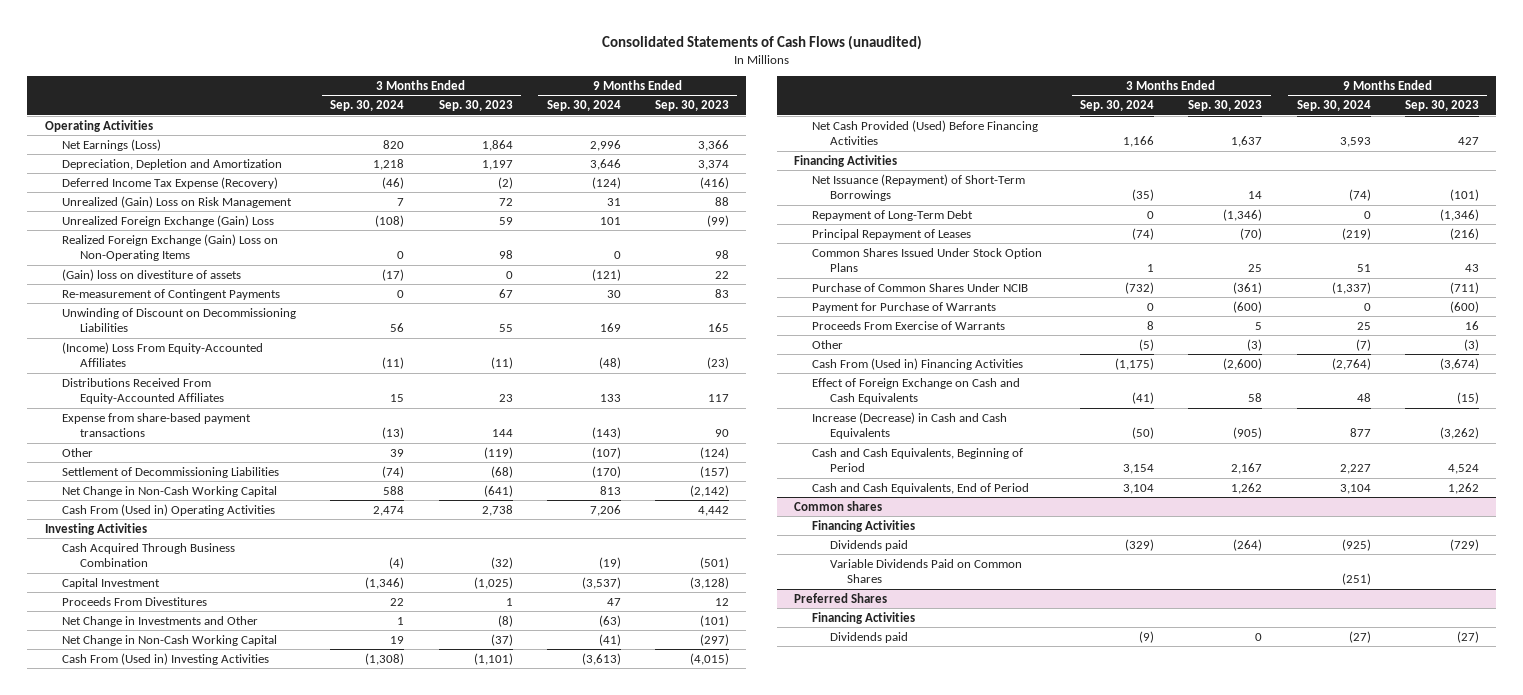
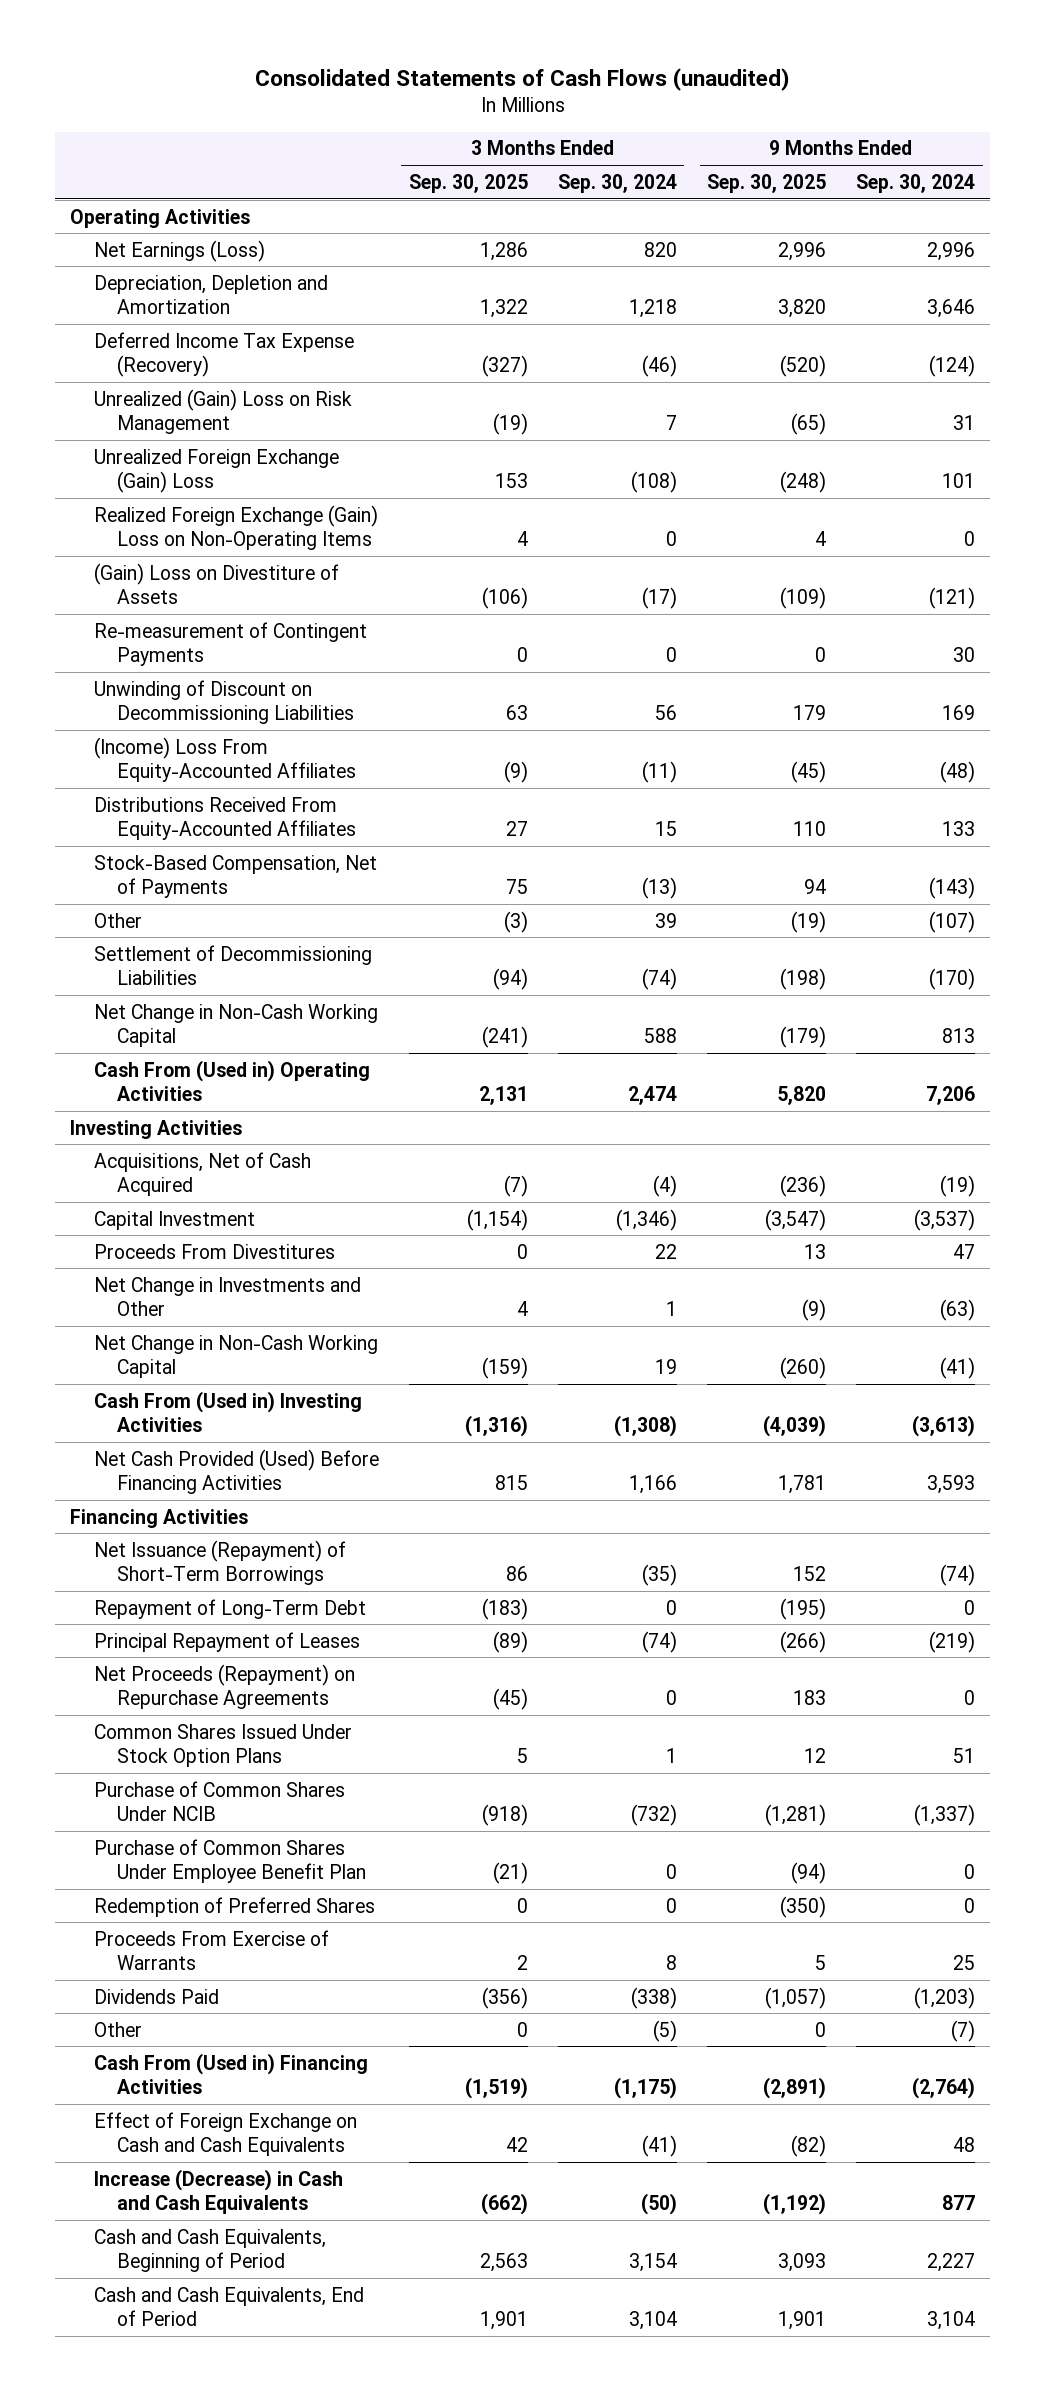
[438,100,513,112] Sep. 30, 2023 -> none
[654,100,729,112] Sep. 30, 2023 -> none
none -> [408,173,528,193] Sep. 30, 2025
none -> [707,173,827,193] Sep. 30, 2025
[62,268,242,281] (Gain) loss on divestiture of assets -> [93,562,339,605] (Gain) Loss on Divestiture of Assets
[62,412,252,438] Expense from share-based payment transactions -> [93,854,377,899] Stock-Based Compensation, Net of Payments
[62,542,236,568] Cash Acquired Through Business Combination -> [93,1151,311,1197] Acquisitions, Net of Cash Acquired
none -> [93,1663,355,1710] Net Proceeds (Repayment) on Repurchase Agreements
[812,301,997,313] Payment for Purchase of Warrants -> none
none -> [93,1838,367,1884] Purchase of Common Shares Under Employee Benefit Plan
none -> [93,1896,375,1917] Redemption of Preferred Shares
none -> [93,1988,219,2004] Dividends Paid
[794,500,883,511] Common shares -> none
[812,519,916,532] Financing Activities -> none
[829,539,908,551] Dividends paid -> none
[829,558,1022,584] Variable Dividends Paid on Common Shares -> none
[794,592,888,603] Preferred Shares -> none
[812,611,916,624] Financing Activities -> none
[829,631,908,643] Dividends paid -> none

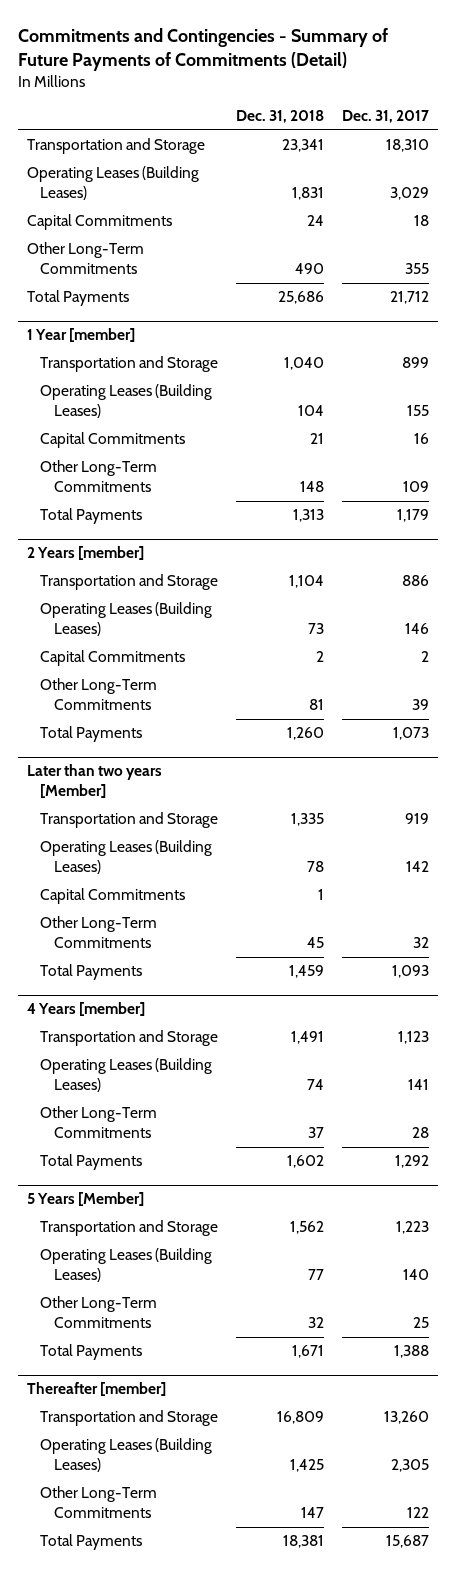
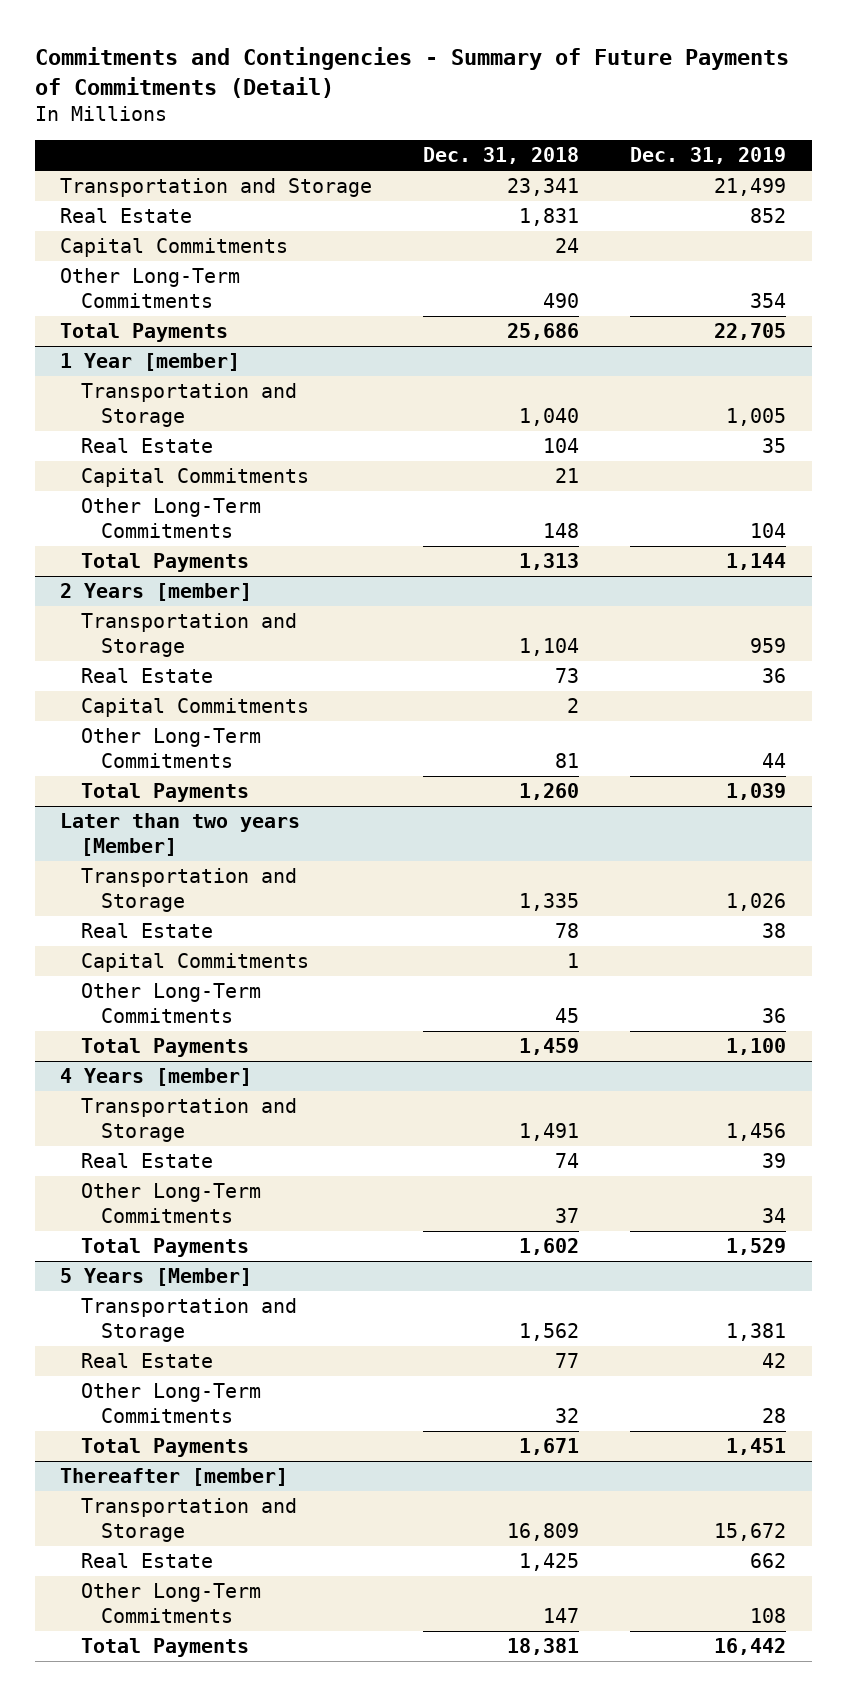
[342,110,430,124] Dec. 31, 2017 -> none
none -> [630,147,787,165] Dec. 31, 2019
[26,166,199,201] Operating Leases (Building Leases) -> [60,208,193,224] Real Estate
[40,384,213,419] Operating Leases (Building Leases) -> none
none -> [80,438,213,454] Real Estate
[40,602,213,637] Operating Leases (Building Leases) -> none
none -> [80,668,213,684] Real Estate
[40,840,213,875] Operating Leases (Building Leases) -> none
none -> [80,923,213,939] Real Estate
[40,1058,213,1093] Operating Leases (Building Leases) -> none
none -> [80,1153,213,1169] Real Estate
[40,1248,213,1283] Operating Leases (Building Leases) -> none
none -> [80,1353,213,1369] Real Estate
[40,1438,213,1473] Operating Leases (Building Leases) -> [80,1553,213,1569] Real Estate

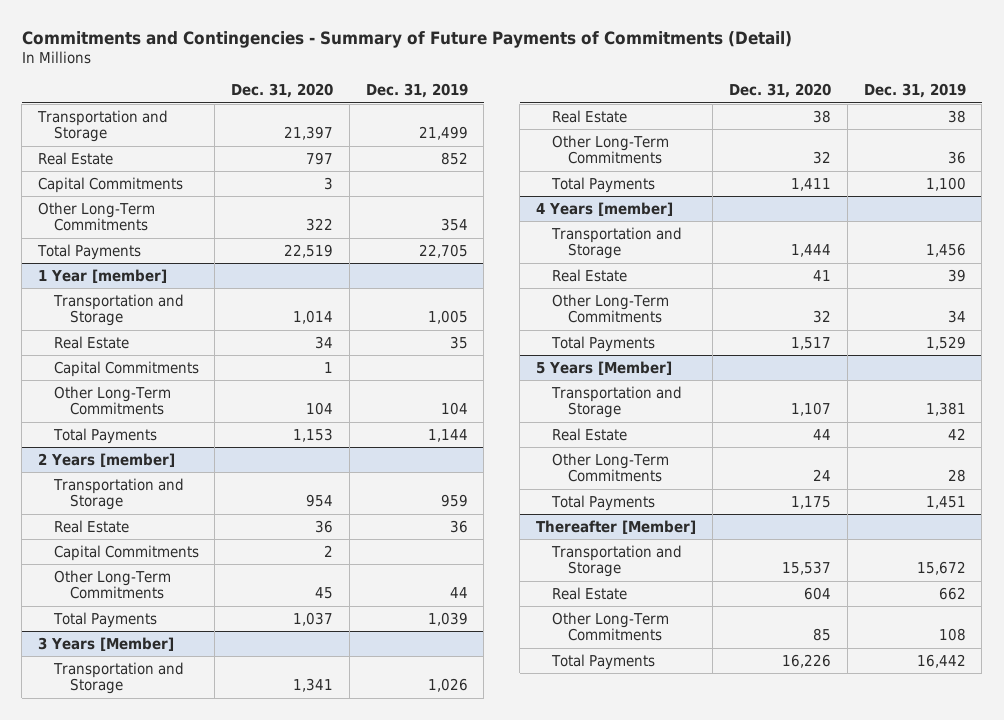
[423,147,580,165] Dec. 31, 2018 -> none
none -> [231,83,334,99] Dec. 31, 2020
[60,813,301,857] Later than two years [Member] -> [37,636,174,651] 3 Years [Member]
[80,953,309,973] Capital Commitments -> none
[60,1468,289,1487] Thereafter [member] -> [535,519,696,534] Thereafter [Member]

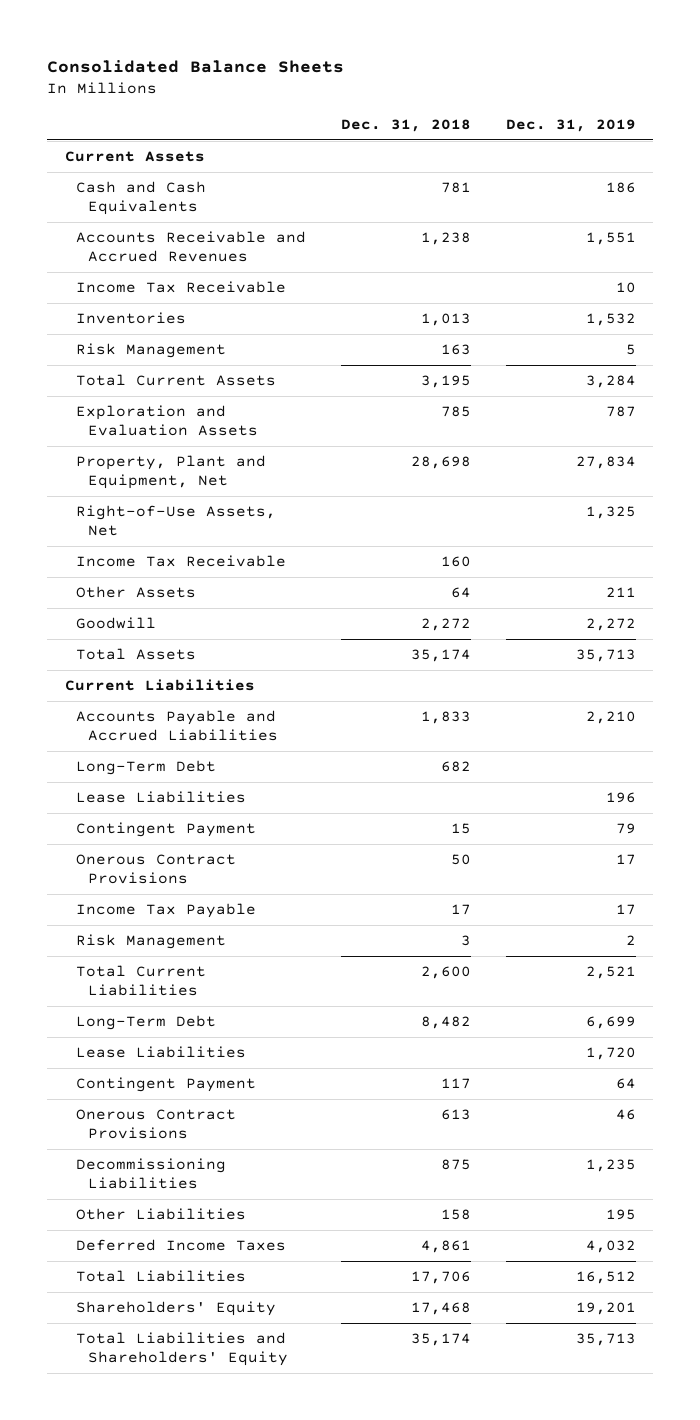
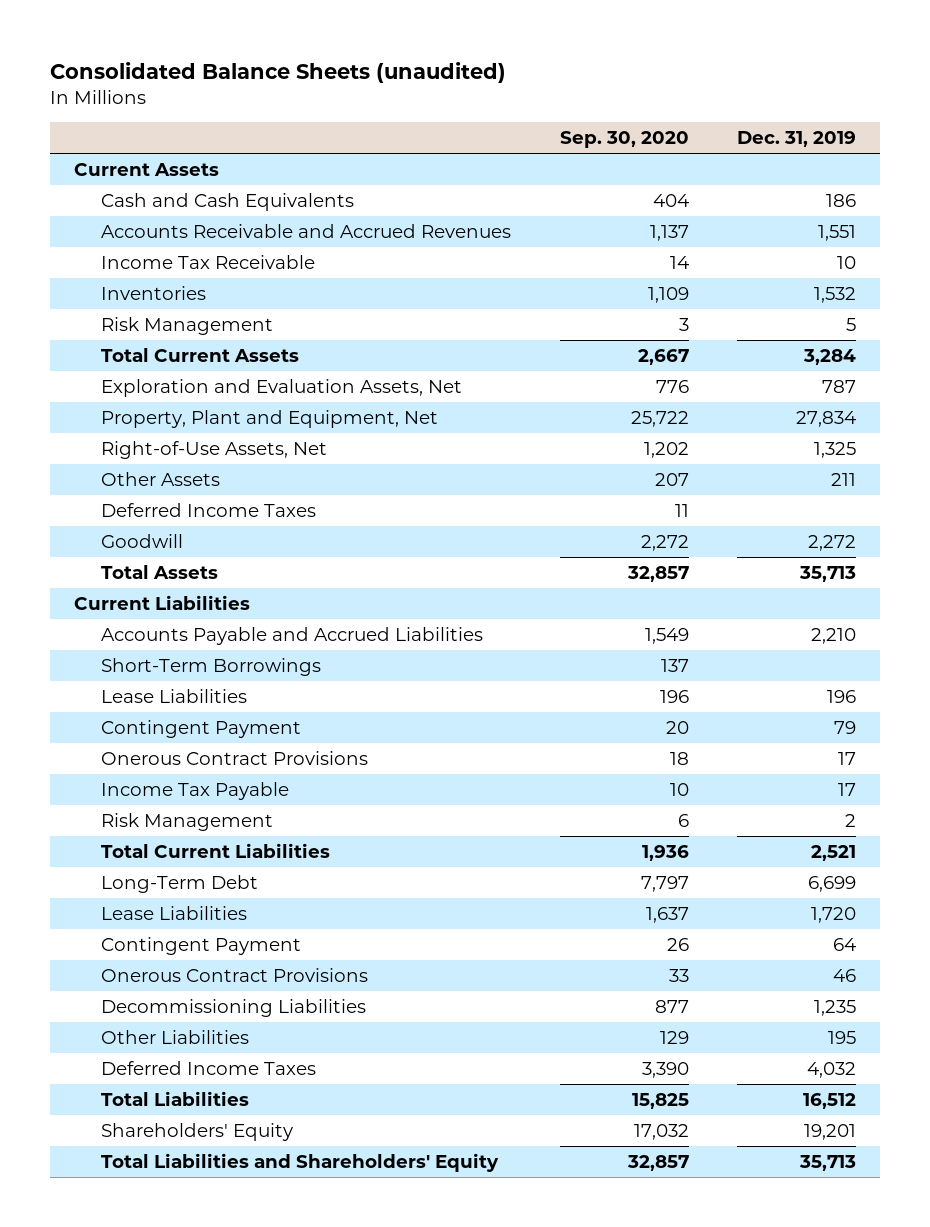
[47,59,345,73] Consolidated Balance Sheets -> [50,61,507,83] Consolidated Balance Sheets (unaudited)
[340,118,471,132] Dec. 31, 2018 -> none
none -> [559,131,689,149] Sep. 30, 2020
[76,404,258,437] Exploration and Evaluation Assets -> [101,379,463,398] Exploration and Evaluation Assets, Net
[76,554,287,567] Income Tax Receivable -> none
none -> [101,503,317,518] Deferred Income Taxes
[76,759,217,775] Long-Term Debt -> none
none -> [101,658,322,677] Short-Term Borrowings

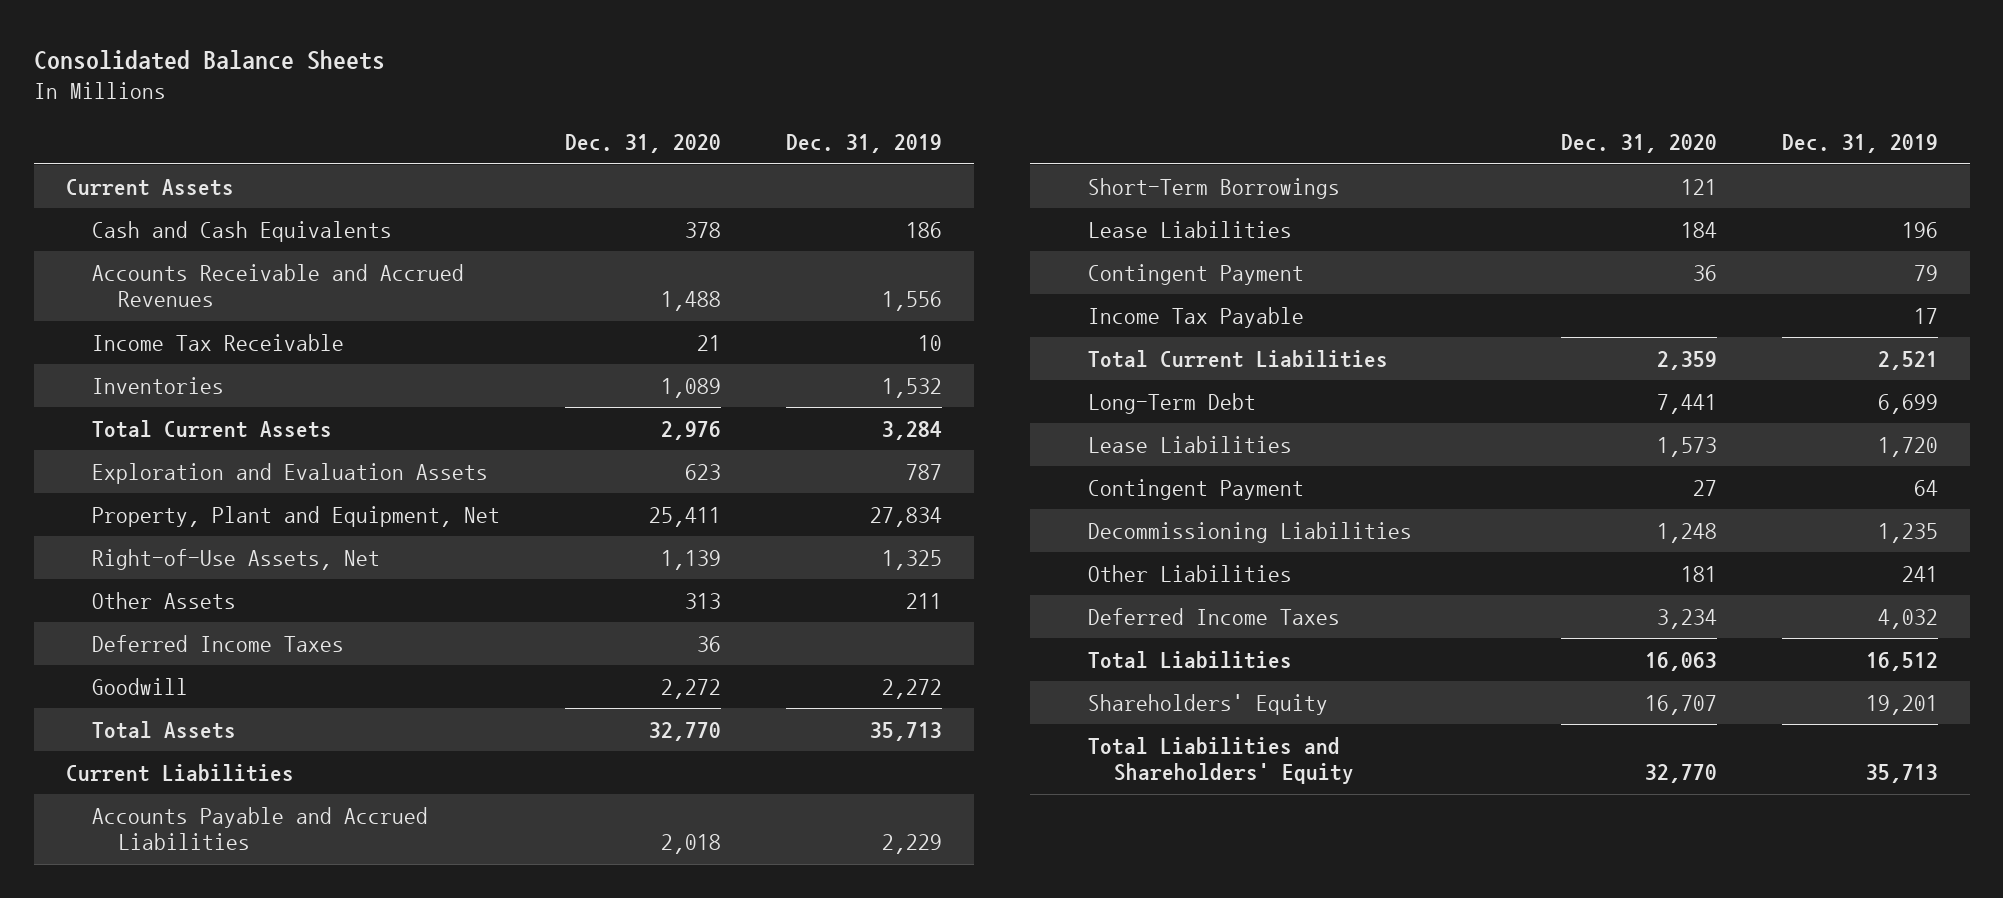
[50,61,507,83] Consolidated Balance Sheets (unaudited) -> [33,50,385,71] Consolidated Balance Sheets
[559,131,689,149] Sep. 30, 2020 -> none
none -> [564,134,721,154] Dec. 31, 2020
[818,225,857,242] 1,551 -> [881,291,942,312] 1,556
[101,317,274,336] Risk Management -> none
[101,379,463,398] Exploration and Evaluation Assets, Net -> [92,462,489,484] Exploration and Evaluation Assets
[811,628,857,645] 2,210 -> [881,834,942,855] 2,229
[101,751,369,766] Onerous Contract Provisions -> none
[101,813,274,832] Risk Management -> none
[101,968,369,983] Onerous Contract Provisions -> none
[828,1031,857,1045] 195 -> [1901,565,1938,582] 241

